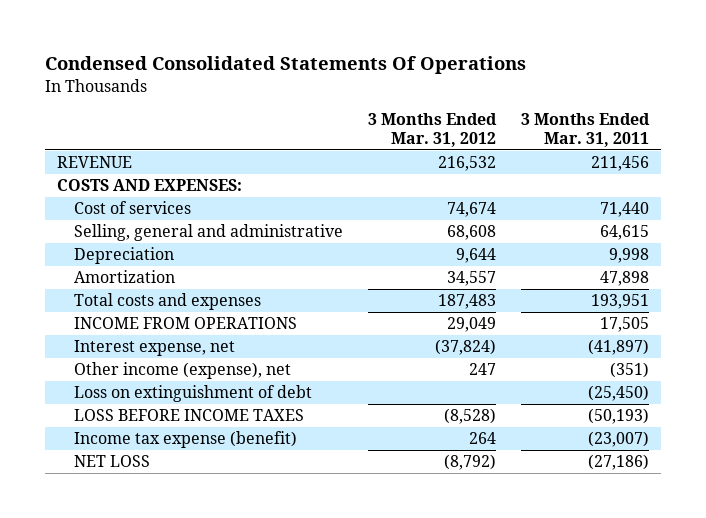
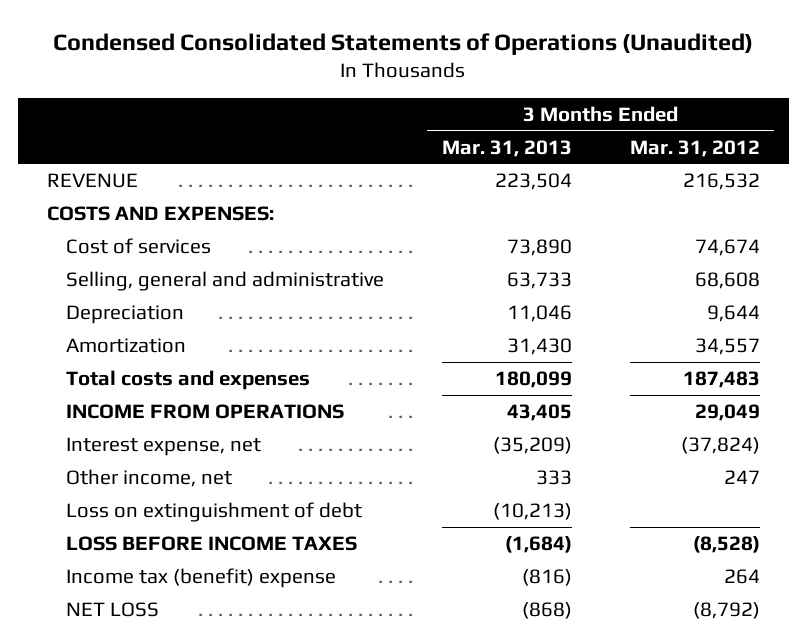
[44,55,526,74] Condensed Consolidated Statements Of Operations -> [53,32,754,55] Condensed Consolidated Statements of Operations (Unaudited)
[520,112,650,147] 3 Months Ended Mar. 31, 2011 -> none
none -> [441,139,572,157] Mar. 31, 2013
[74,362,292,380] Other income (expense), net -> [65,468,232,487] Other income, net
[74,431,298,449] Income tax expense (benefit) -> [65,567,336,588] Income tax (benefit) expense

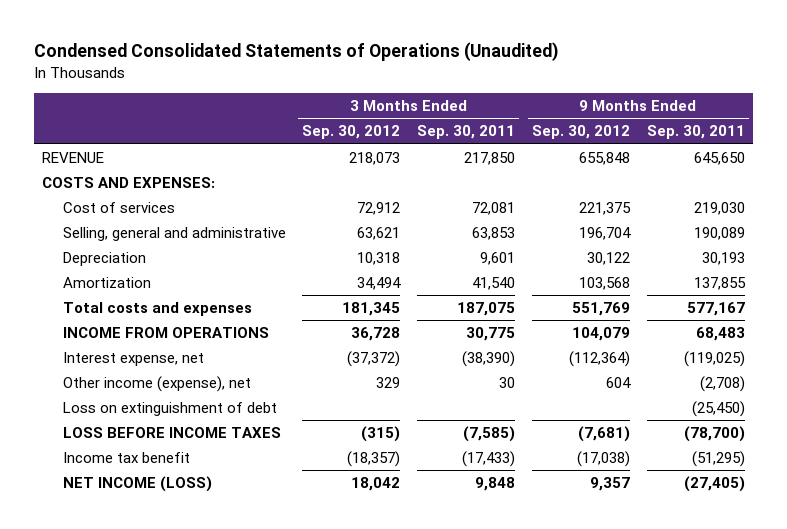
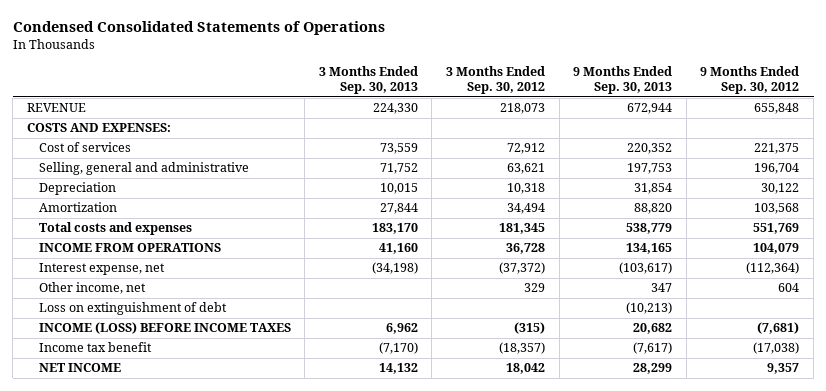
[33,42,559,62] Condensed Consolidated Statements of Operations (Unaudited) -> [12,21,385,36] Condensed Consolidated Statements of Operations
[417,125,516,140] Sep. 30, 2011 -> none
[646,125,745,140] Sep. 30, 2011 -> none
none -> [318,66,418,95] 3 Months Ended Sep. 30, 2013
none -> [573,66,673,95] 9 Months Ended Sep. 30, 2013
[62,376,251,393] Other income (expense), net -> [38,282,146,295] Other income, net
[62,427,281,439] LOSS BEFORE INCOME TAXES -> [38,322,291,335] INCOME (LOSS) BEFORE INCOME TAXES
[62,476,212,493] NET INCOME (LOSS) -> [38,363,121,373] NET INCOME

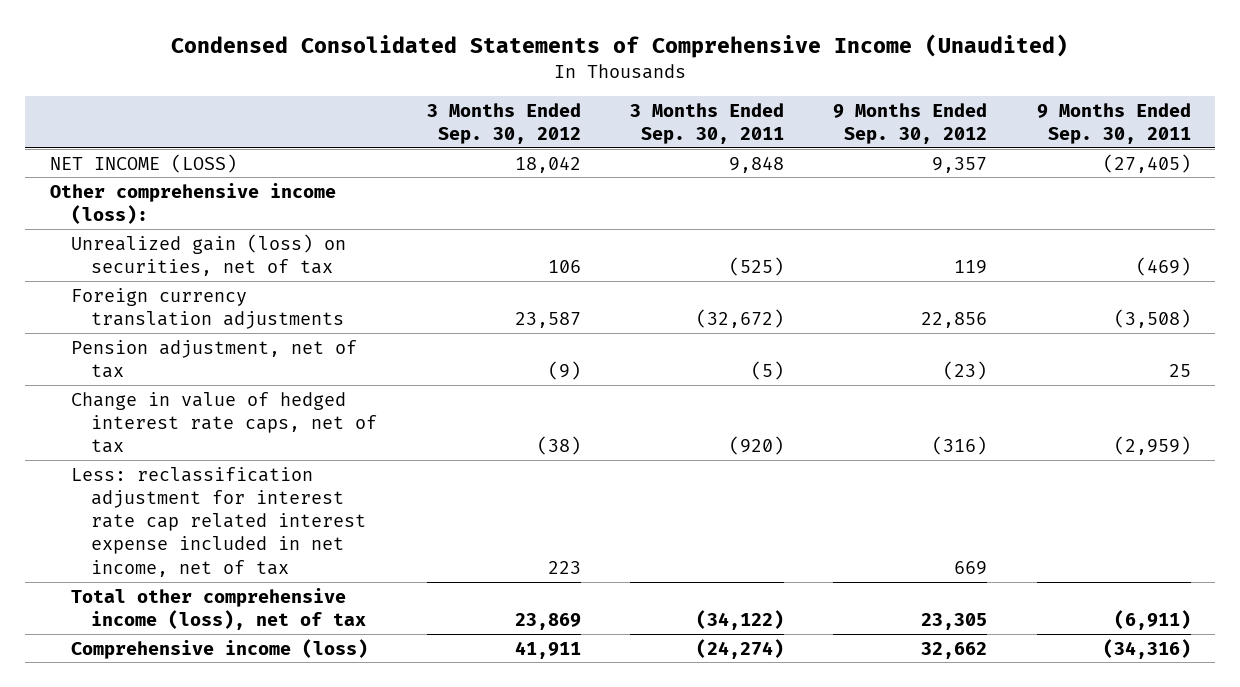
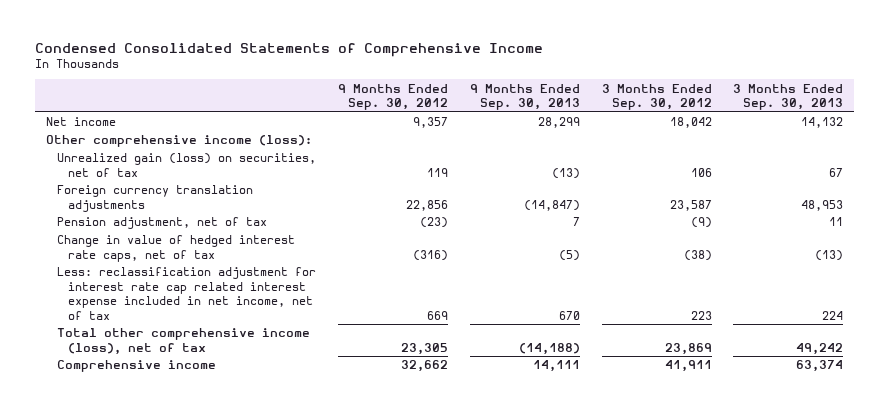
[171,34,1069,59] Condensed Consolidated Statements of Comprehensive Income (Unaudited) -> [34,42,543,57] Condensed Consolidated Statements of Comprehensive Income
[630,102,785,145] 3 Months Ended Sep. 30, 2011 -> none
[1036,102,1191,145] 9 Months Ended Sep. 30, 2011 -> none
none -> [469,83,580,111] 9 Months Ended Sep. 30, 2013
none -> [733,83,844,111] 3 Months Ended Sep. 30, 2013
[49,153,237,173] NET INCOME (LOSS) -> [45,117,116,127] Net income
[70,638,368,659] Comprehensive income (loss) -> [56,360,216,373] Comprehensive income

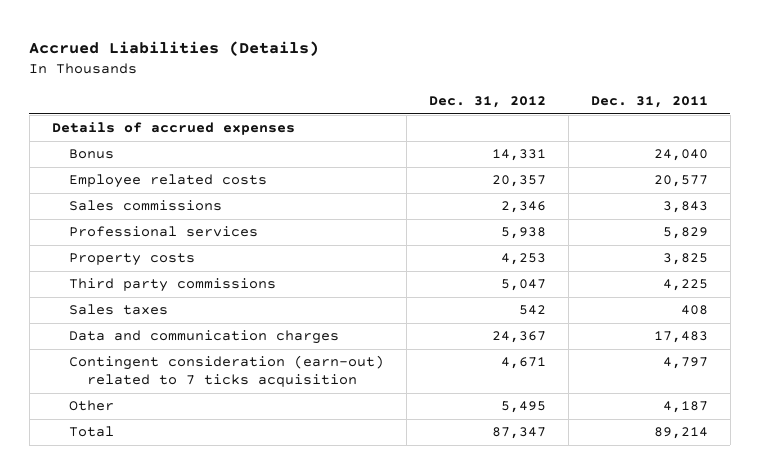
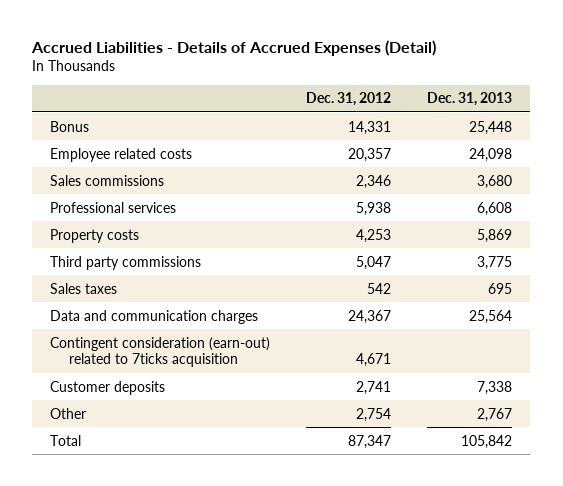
[29,40,320,56] Accrued Liabilities (Details) -> [31,40,437,57] Accrued Liabilities - Details of Accrued Expenses (Detail)
[590,96,708,109] Dec. 31, 2011 -> none
none -> [427,92,513,107] Dec. 31, 2013
[51,122,295,136] Details of accrued expenses -> none
[69,355,385,388] Contingent consideration (earn-out) related to 7 ticks acquisition -> [50,336,271,368] Contingent consideration (earn-out) related to 7ticks acquisition
none -> [50,380,166,395] Customer deposits
[500,401,546,414] 5,495 -> [356,407,392,422] 2,754

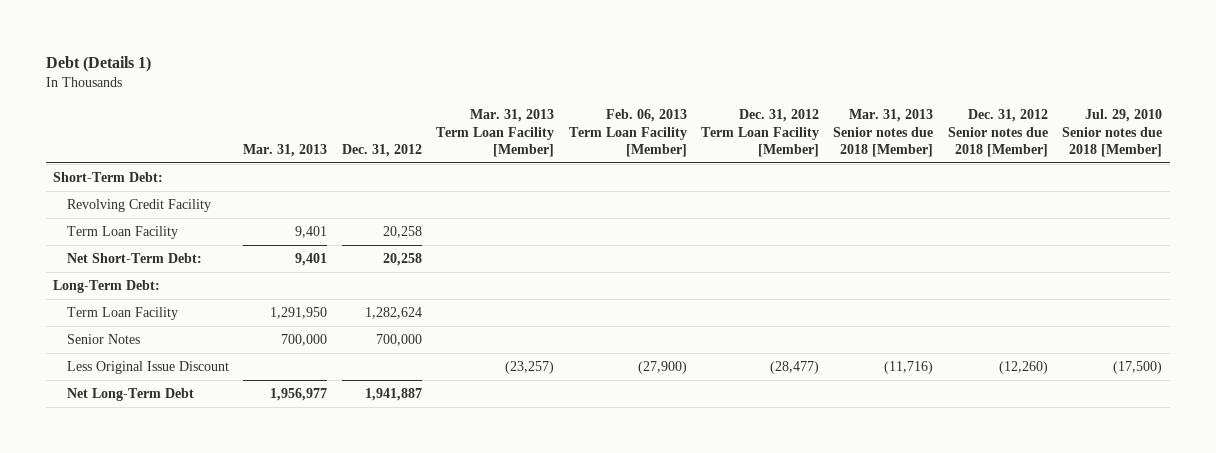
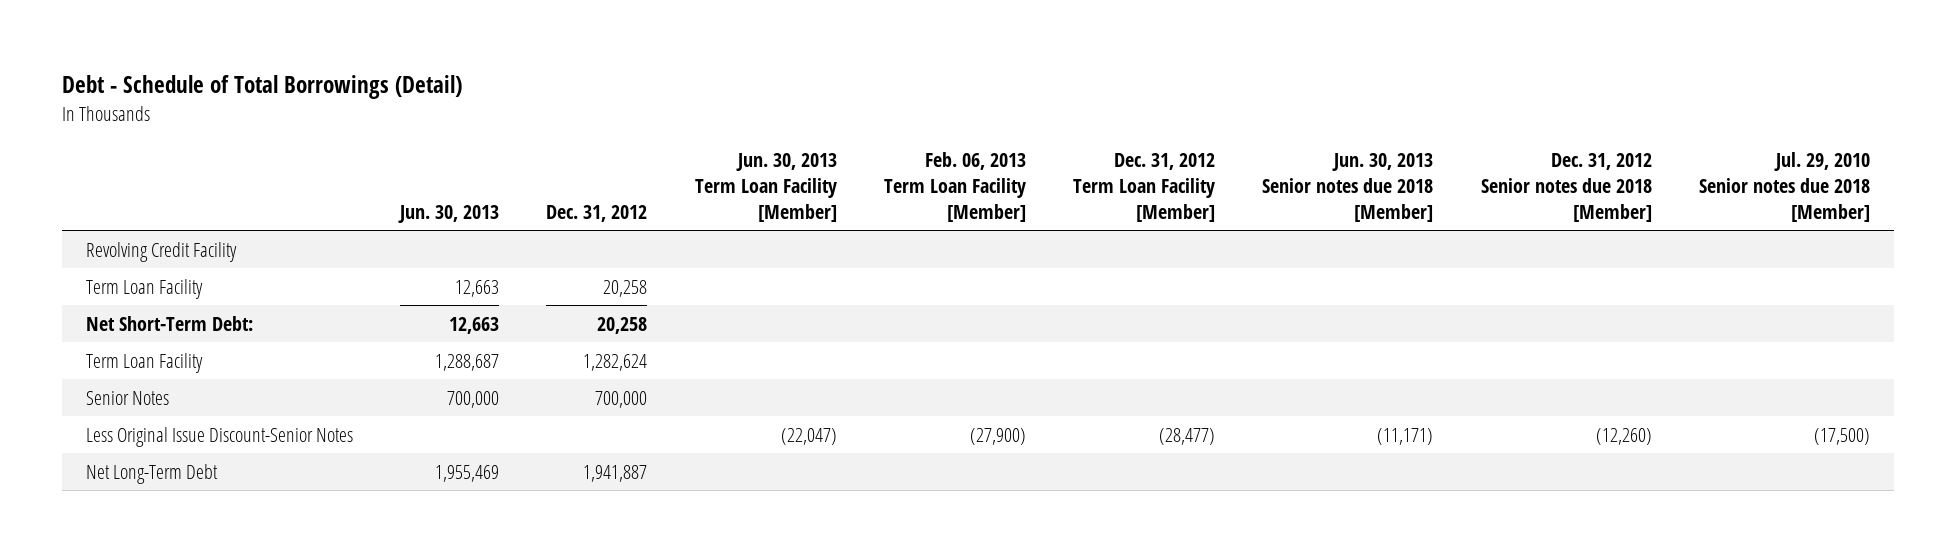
[46,55,152,72] Debt (Details 1) -> [62,75,463,100] Debt - Schedule of Total Borrowings (Detail)
[243,143,328,157] Mar. 31, 2013 -> none
[436,109,555,157] Mar. 31, 2013 Term Loan Facility [Member] -> none
[833,109,934,157] Mar. 31, 2013 Senior notes due 2018 [Member] -> none
none -> [398,204,500,223] Jun. 30, 2013
none -> [694,152,837,222] Jun. 30, 2013 Term Loan Facility [Member]
none -> [1262,152,1434,222] Jun. 30, 2013 Senior notes due 2018 [Member]
[53,172,164,183] Short-Term Debt: -> none
[53,280,161,294] Long-Term Debt: -> none
[66,361,229,375] Less Original Issue Discount -> [85,426,353,447] Less Original Issue Discount-Senior Notes

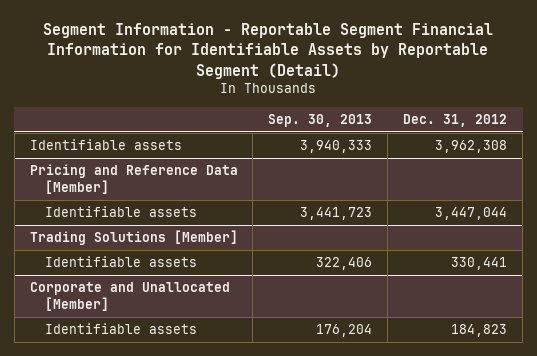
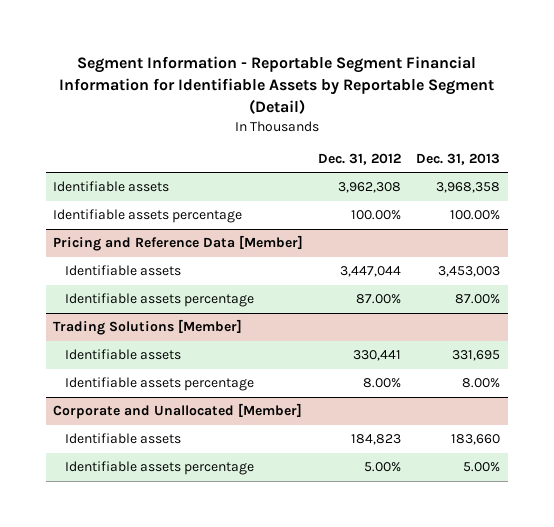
[268,114,373,128] Sep. 30, 2013 -> none
none -> [416,152,501,165] Dec. 31, 2013
none -> [53,209,243,224] Identifiable assets percentage
none -> [65,293,255,308] Identifiable assets percentage
none -> [65,377,255,392] Identifiable assets percentage
none -> [65,461,255,476] Identifiable assets percentage

